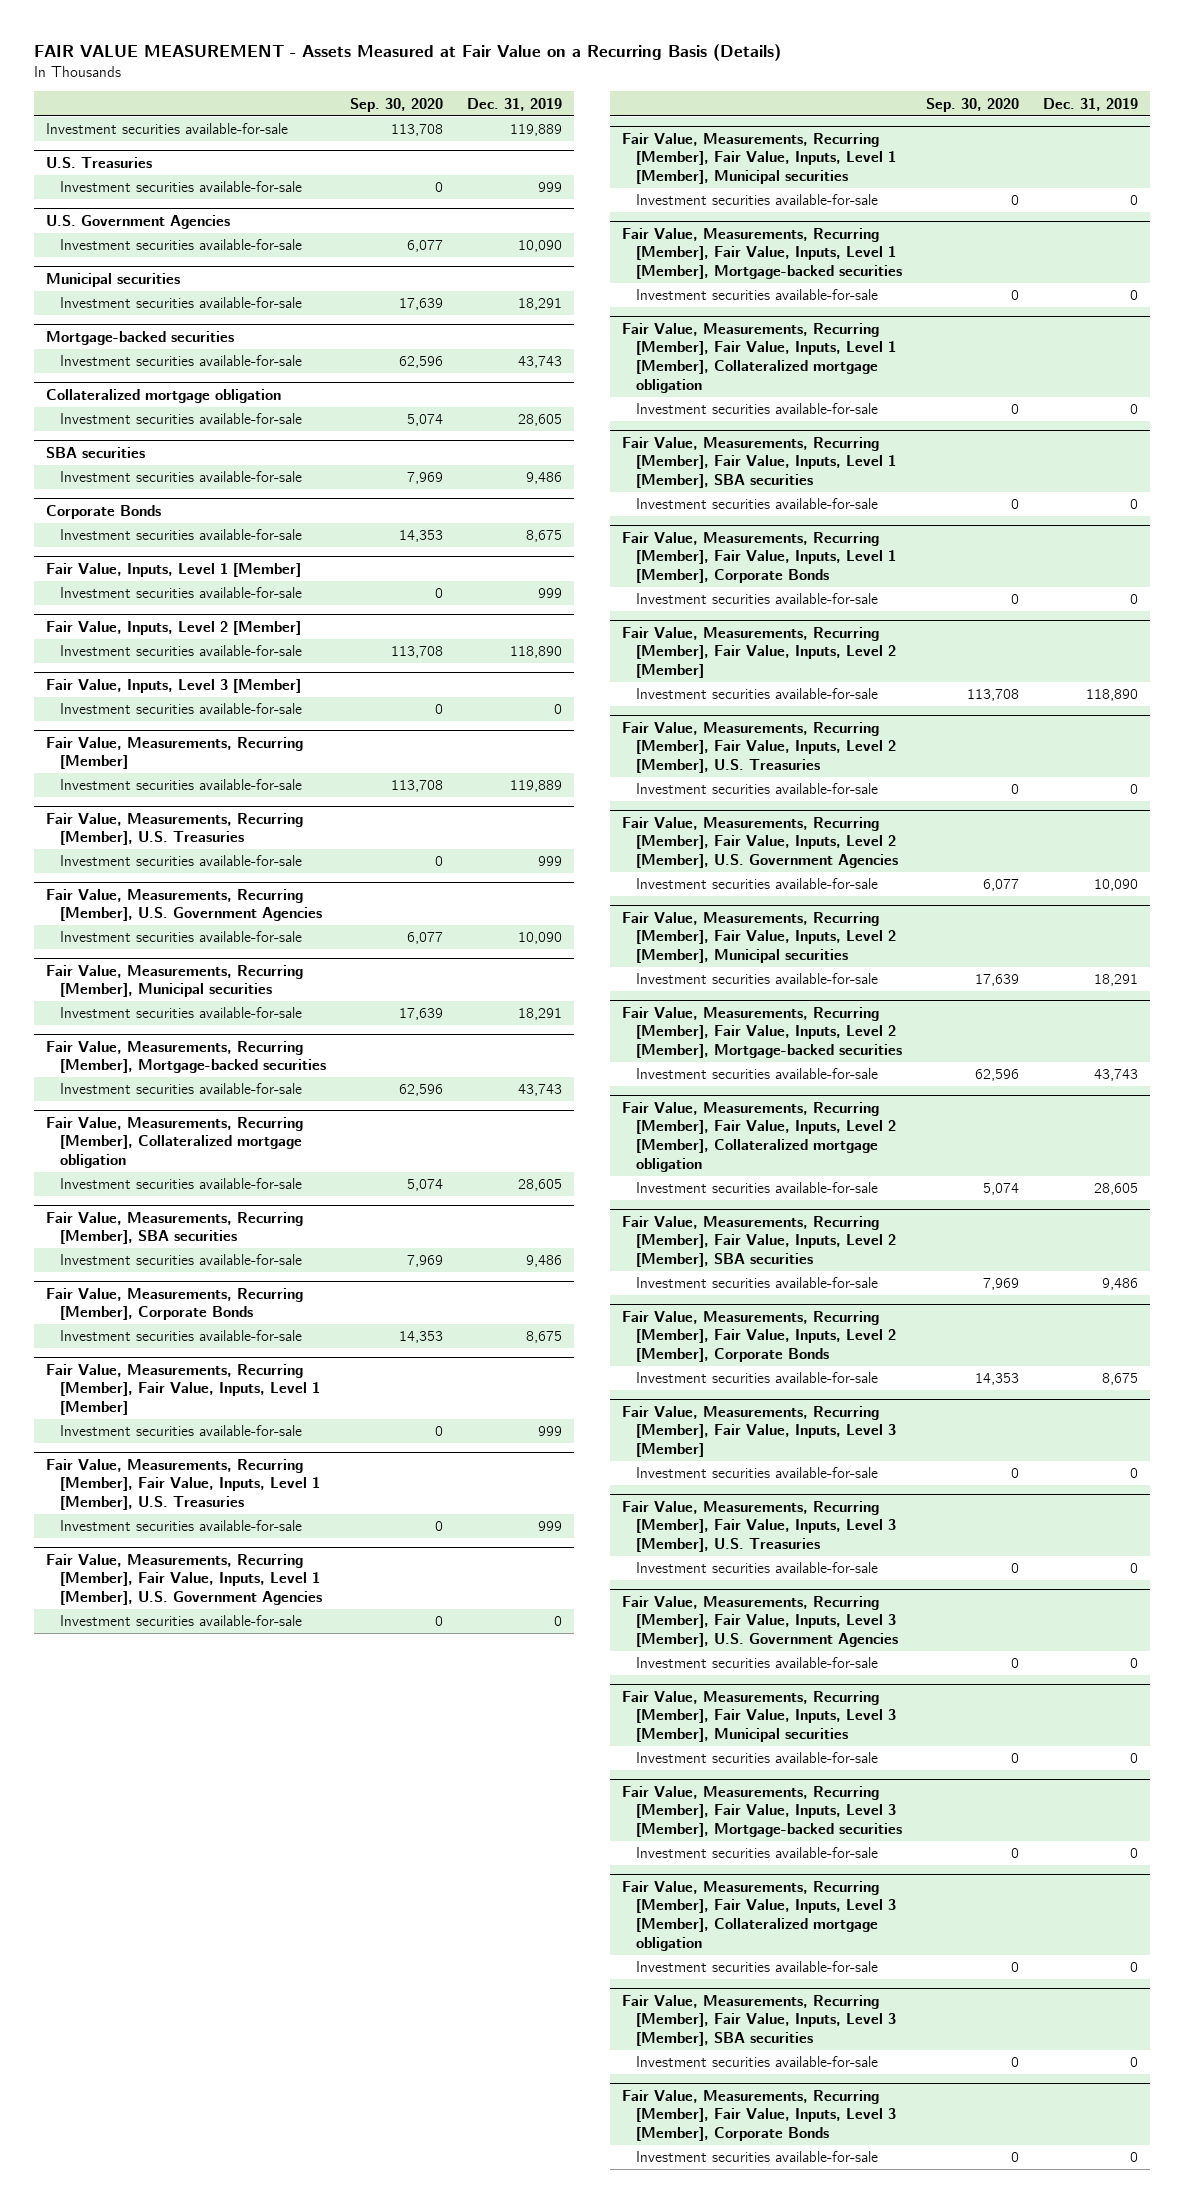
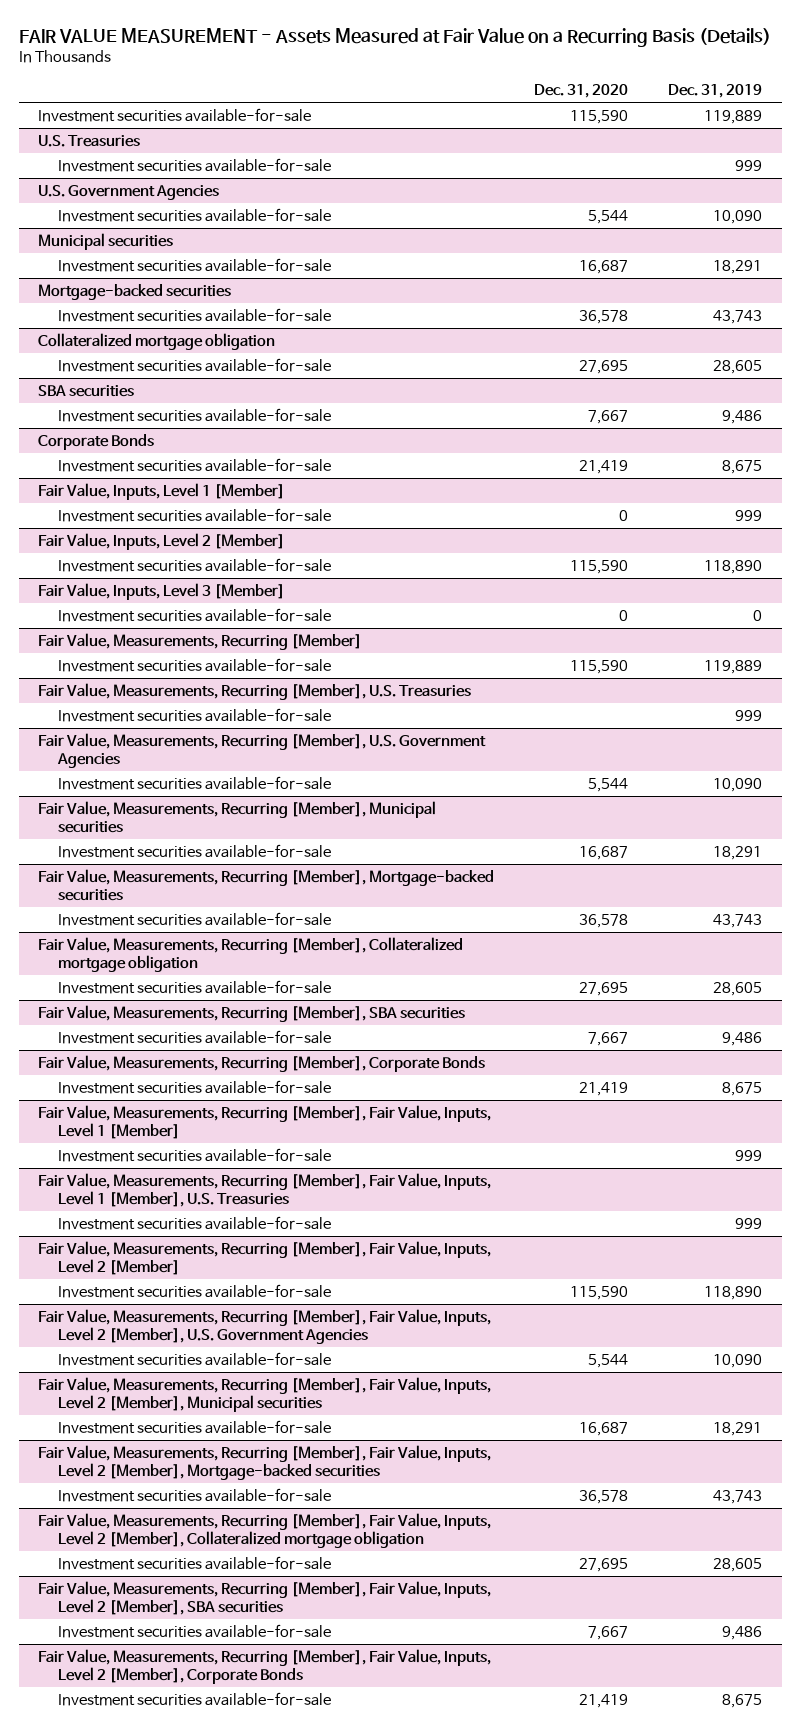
[349,97,443,112] Sep. 30, 2020 -> none
none -> [534,84,629,99] Dec. 31, 2020
[46,1553,322,1606] Fair Value, Measurements, Recurring [Member], Fair Value, Inputs, Level 1 [Member], U.S. Government Agencies -> none
[59,1615,302,1627] Investment securities available-for-sale -> none
[622,132,896,185] Fair Value, Measurements, Recurring [Member], Fair Value, Inputs, Level 1 [Member], Municipal securities -> none
[635,194,878,206] Investment securities available-for-sale -> none
[622,227,902,280] Fair Value, Measurements, Recurring [Member], Fair Value, Inputs, Level 1 [Member], Mortgage-backed securities -> none
[635,289,878,301] Investment securities available-for-sale -> none
[622,322,896,393] Fair Value, Measurements, Recurring [Member], Fair Value, Inputs, Level 1 [Member], Collateralized mortgage obligation -> none
[635,403,878,415] Investment securities available-for-sale -> none
[622,436,896,489] Fair Value, Measurements, Recurring [Member], Fair Value, Inputs, Level 1 [Member], SBA securities -> none
[635,498,878,510] Investment securities available-for-sale -> none
[622,531,896,584] Fair Value, Measurements, Recurring [Member], Fair Value, Inputs, Level 1 [Member], Corporate Bonds -> none
[635,593,878,605] Investment securities available-for-sale -> none
[622,721,896,774] Fair Value, Measurements, Recurring [Member], Fair Value, Inputs, Level 2 [Member], U.S. Treasuries -> none
[635,783,878,795] Investment securities available-for-sale -> none
[622,1405,896,1458] Fair Value, Measurements, Recurring [Member], Fair Value, Inputs, Level 3 [Member] -> none
[635,1467,878,1479] Investment securities available-for-sale -> none
[622,1500,896,1553] Fair Value, Measurements, Recurring [Member], Fair Value, Inputs, Level 3 [Member], U.S. Treasuries -> none
[635,1562,878,1574] Investment securities available-for-sale -> none
[622,1595,898,1648] Fair Value, Measurements, Recurring [Member], Fair Value, Inputs, Level 3 [Member], U.S. Government Agencies -> none
[635,1657,878,1669] Investment securities available-for-sale -> none
[622,1690,896,1743] Fair Value, Measurements, Recurring [Member], Fair Value, Inputs, Level 3 [Member], Municipal securities -> none
[635,1752,878,1764] Investment securities available-for-sale -> none
[622,1785,902,1838] Fair Value, Measurements, Recurring [Member], Fair Value, Inputs, Level 3 [Member], Mortgage-backed securities -> none
[635,1847,878,1859] Investment securities available-for-sale -> none
[622,1880,896,1951] Fair Value, Measurements, Recurring [Member], Fair Value, Inputs, Level 3 [Member], Collateralized mortgage obligation -> none
[635,1961,878,1973] Investment securities available-for-sale -> none
[622,1994,896,2047] Fair Value, Measurements, Recurring [Member], Fair Value, Inputs, Level 3 [Member], SBA securities -> none
[635,2056,878,2068] Investment securities available-for-sale -> none
[622,2089,896,2142] Fair Value, Measurements, Recurring [Member], Fair Value, Inputs, Level 3 [Member], Corporate Bonds -> none
[635,2151,878,2163] Investment securities available-for-sale -> none

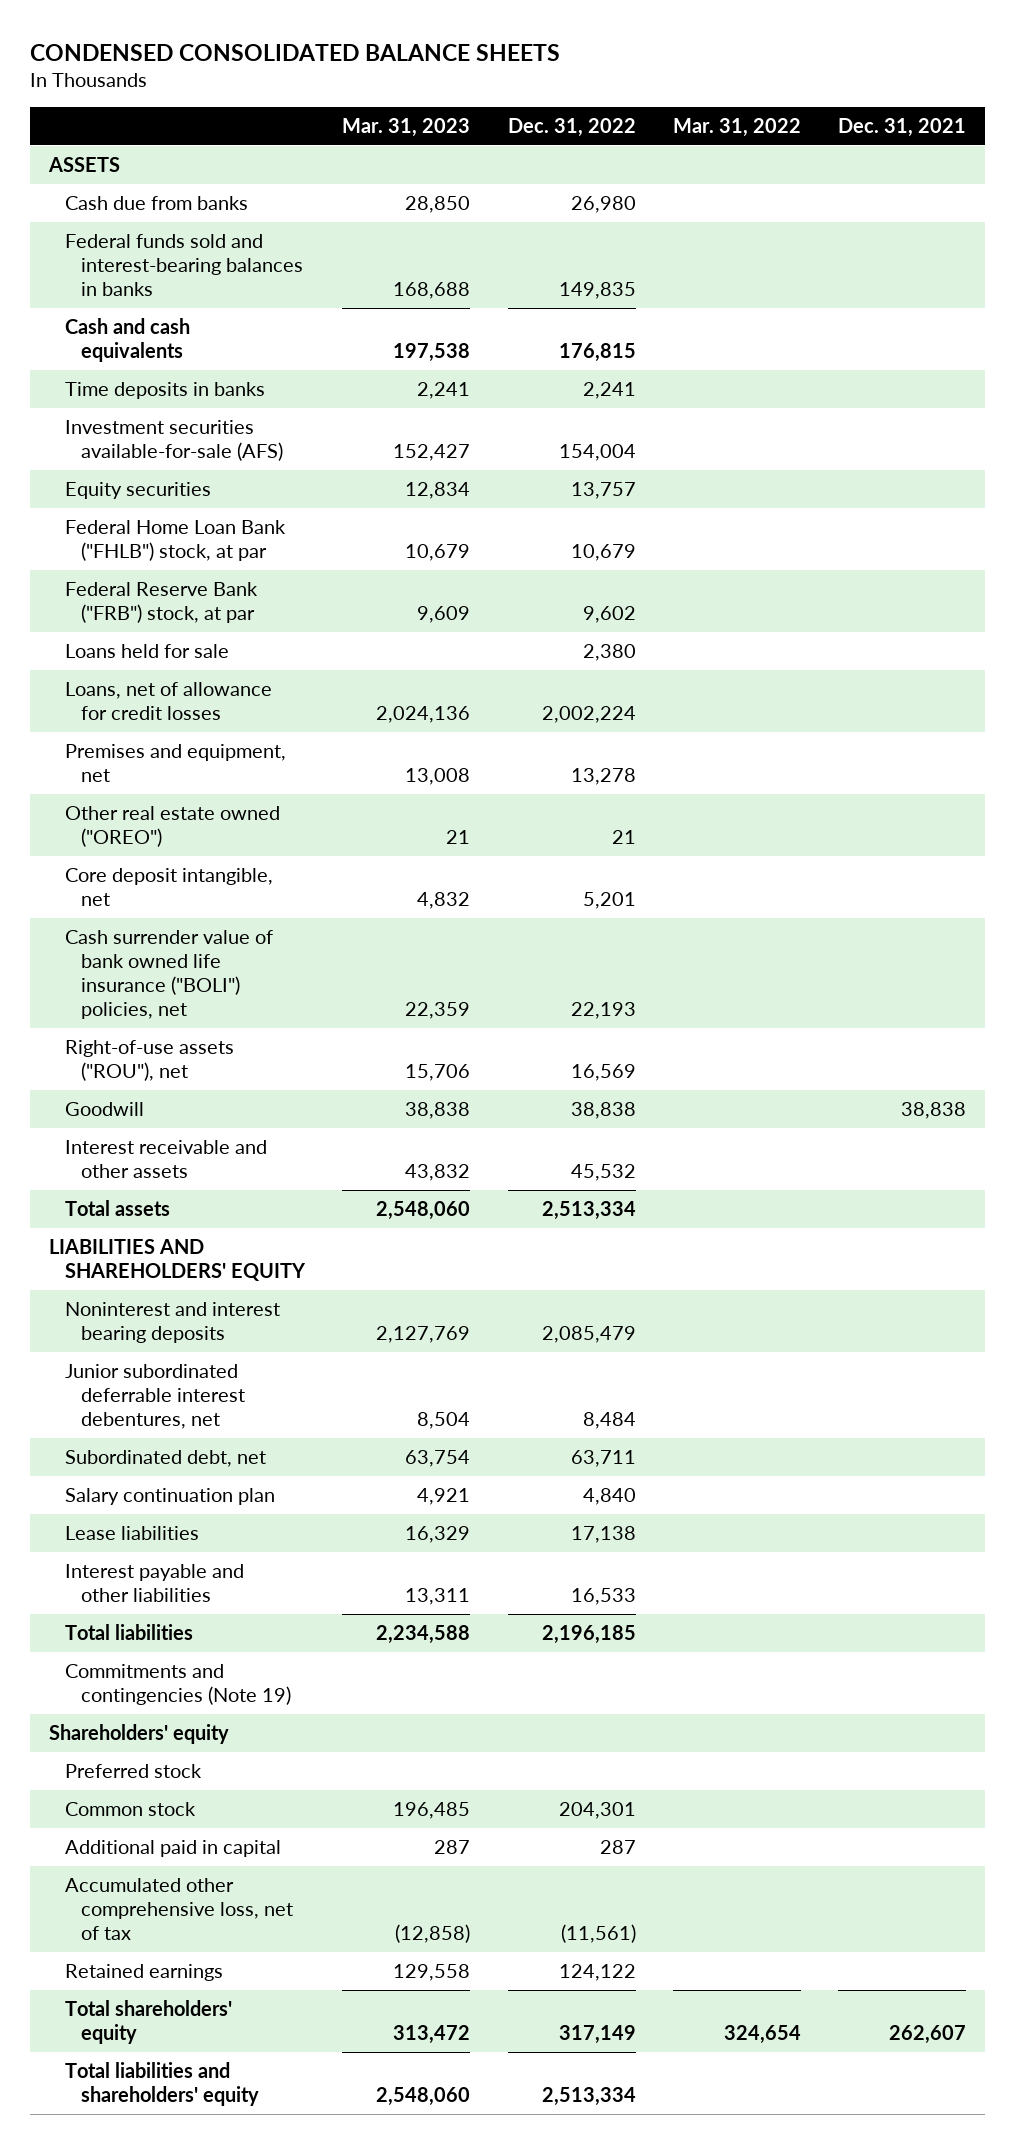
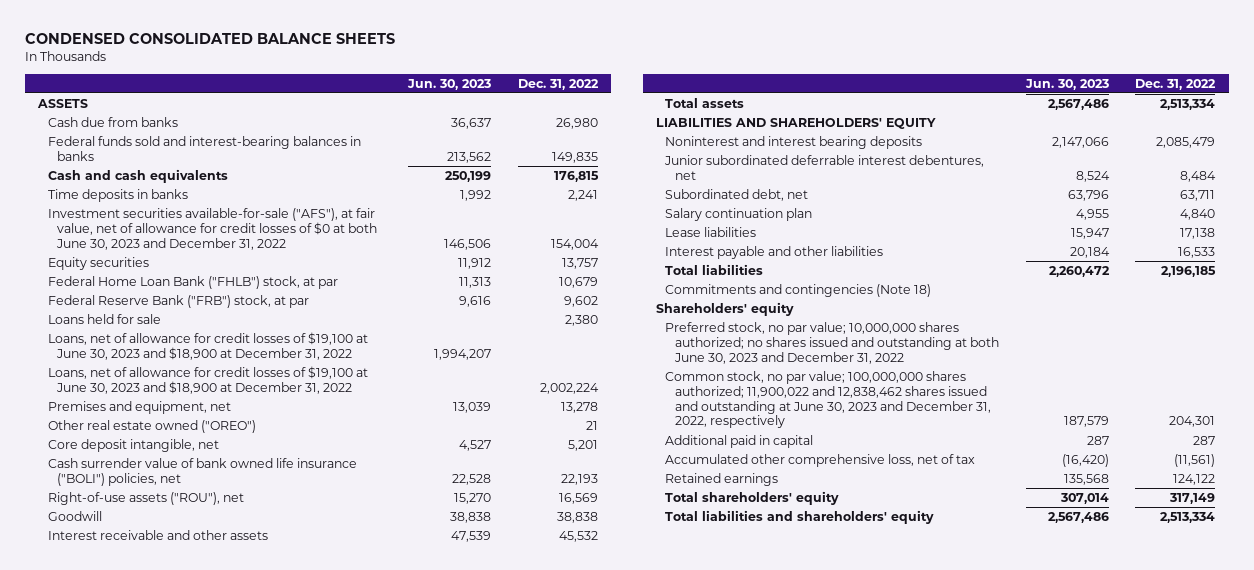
[342,117,471,137] Mar. 31, 2023 -> none
[672,117,801,137] Mar. 31, 2022 -> none
[838,117,967,137] Dec. 31, 2021 -> none
none -> [407,78,492,90] Jun. 30, 2023
[64,419,283,461] Investment securities available-for-sale (AFS) -> [47,207,378,250] Investment securities available-for-sale ("AFS"), at fair value, net of allowance for credit losses of $0 at both June 30, 2023 and December 31, 2022
none -> [47,331,368,360] Loans, net of allowance for credit losses of $19,100 at June 30, 2023 and $18,900 at December 31, 2022
[64,681,272,720] Loans, net of allowance for credit losses -> [47,365,368,394] Loans, net of allowance for credit losses of $19,100 at June 30, 2023 and $18,900 at December 31, 2022
[64,1663,291,1705] Commitments and contingencies (Note 19) -> [665,283,932,297] Commitments and contingencies (Note 18)
[64,1763,202,1778] Preferred stock -> [665,321,1000,364] Preferred stock, no par value; 10,000,000 shares authorized; no shares issued and outstanding at both June 30, 2023 and December 31, 2022
[64,1801,196,1816] Common stock -> [665,370,992,429] Common stock, no par value; 100,000,000 shares authorized; 11,900,022 and 12,838,462 shares issued and outstanding at June 30, 2023 and December 31, 2022, respectively

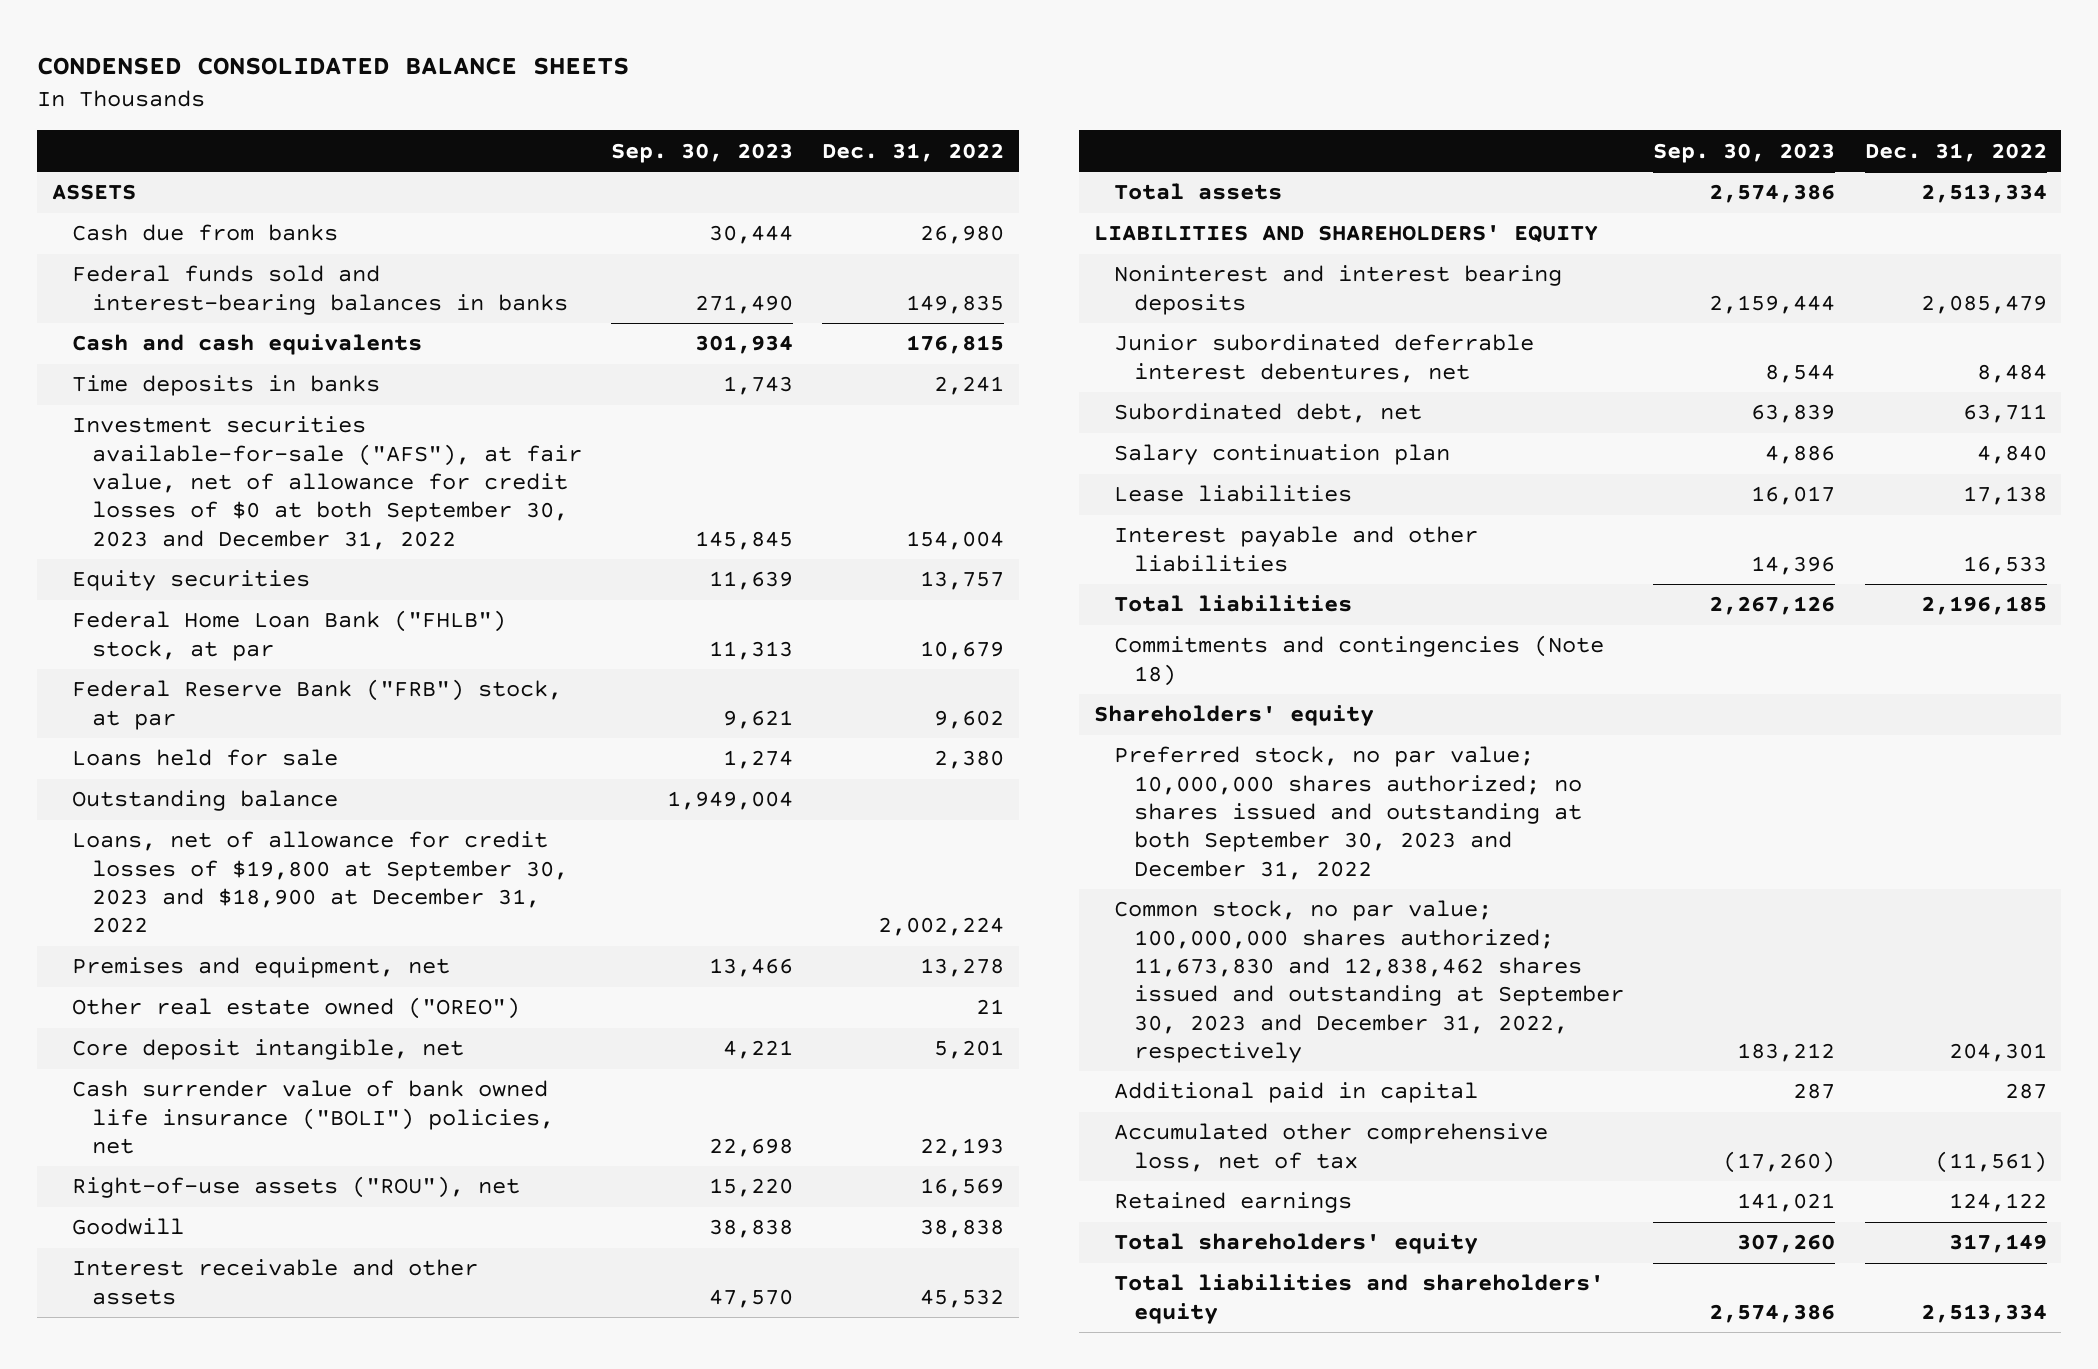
[407,78,492,90] Jun. 30, 2023 -> none
none -> [611,142,794,163] Sep. 30, 2023
[47,207,378,250] Investment securities available-for-sale ("AFS"), at fair value, net of allowance for credit losses of $0 at both June 30, 2023 and December 31, 2022 -> [71,416,582,550] Investment securities available-for-sale ("AFS"), at fair value, net of allowance for credit losses of $0 at both September 30, 2023 and December 31, 2022
[47,331,368,360] Loans, net of allowance for credit losses of $19,100 at June 30, 2023 and $18,900 at December 31, 2022 -> [71,790,338,812] Outstanding balance
[47,365,368,394] Loans, net of allowance for credit losses of $19,100 at June 30, 2023 and $18,900 at December 31, 2022 -> [71,831,568,934] Loans, net of allowance for credit losses of $19,800 at September 30, 2023 and $18,900 at December 31, 2022
[665,321,1000,364] Preferred stock, no par value; 10,000,000 shares authorized; no shares issued and outstanding at both June 30, 2023 and December 31, 2022 -> [1113,746,1582,880] Preferred stock, no par value; 10,000,000 shares authorized; no shares issued and outstanding at both September 30, 2023 and December 31, 2022
[665,370,992,429] Common stock, no par value; 100,000,000 shares authorized; 11,900,022 and 12,838,462 shares issued and outstanding at June 30, 2023 and December 31, 2022, respectively -> [1113,900,1624,1063] Common stock, no par value; 100,000,000 shares authorized; 11,673,830 and 12,838,462 shares issued and outstanding at September 30, 2023 and December 31, 2022, respectively

